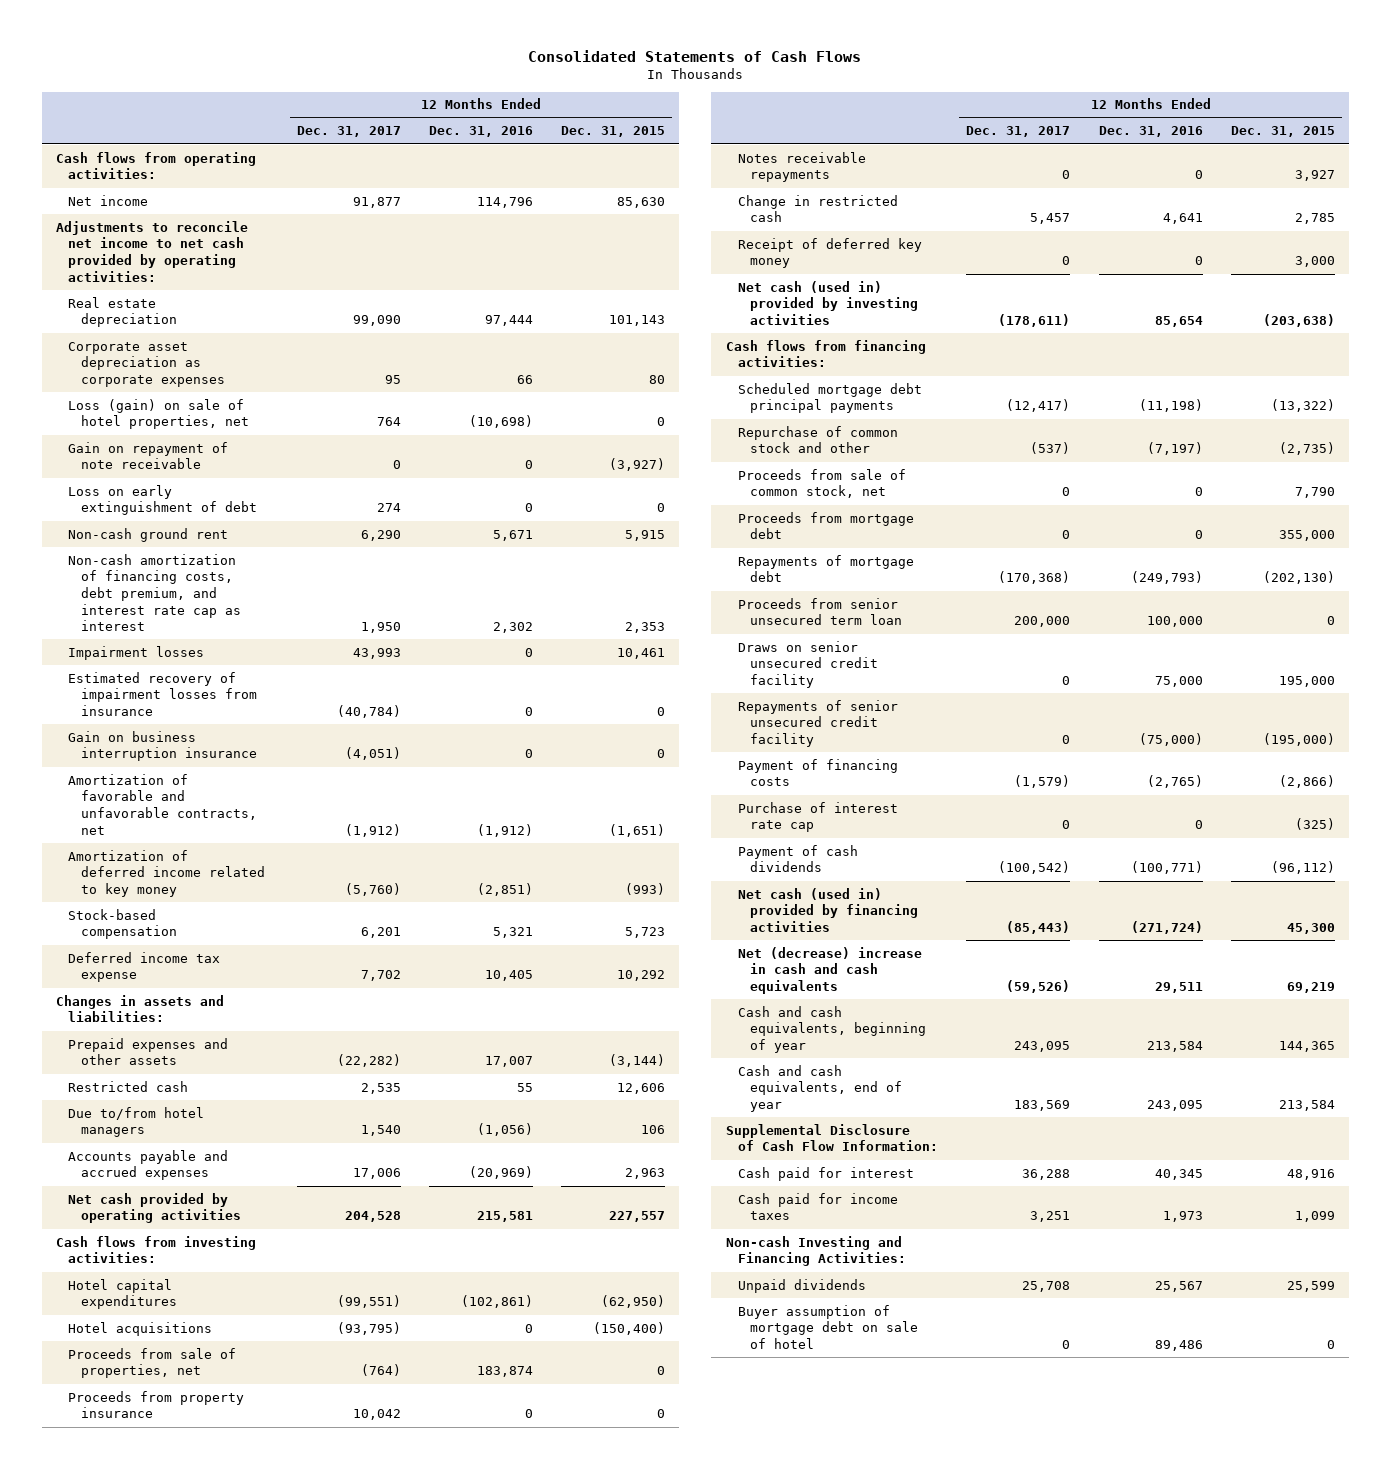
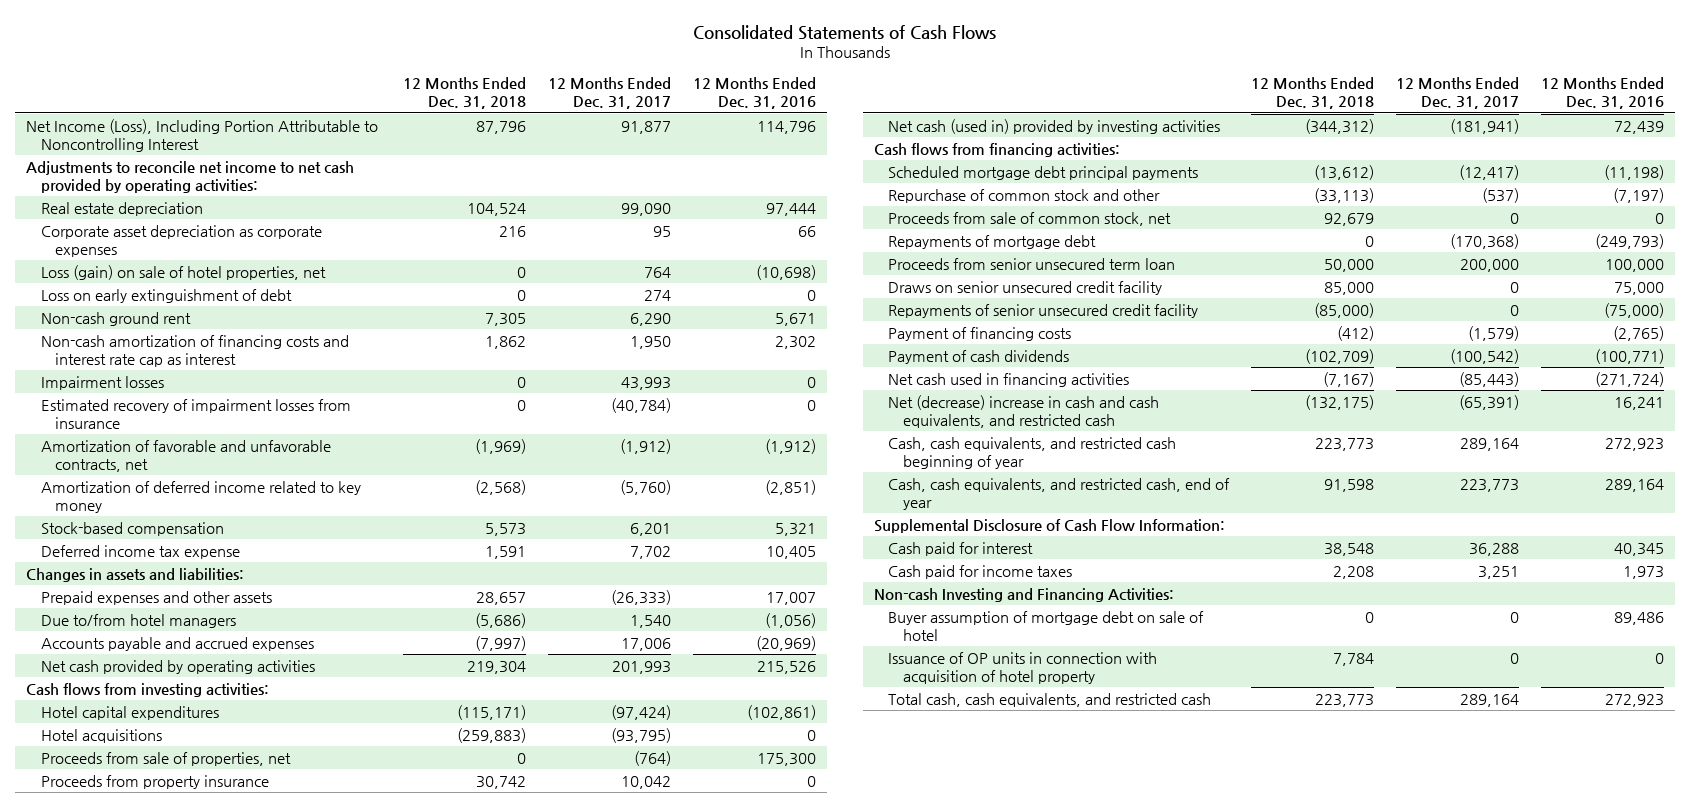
[561,126,666,138] Dec. 31, 2015 -> none
none -> [403,77,527,110] 12 Months Ended Dec. 31, 2018
[56,151,257,180] Cash flows from operating activities: -> none
[68,194,149,206] Net income -> [26,118,379,152] Net Income (Loss), Including Portion Attributable to Noncontrolling Interest
[68,441,229,470] Gain on repayment of note receivable -> none
[68,553,241,632] Non-cash amortization of financing costs, debt premium, and interest rate cap as interest -> [40,334,349,367] Non-cash amortization of financing costs and interest rate cap as interest
[68,730,257,762] Gain on business interruption insurance -> none
[68,1080,189,1092] Restricted cash -> none
[336,1054,401,1068] (22,282) -> [611,589,672,605] (26,333)
[344,1211,401,1223] 204,528 -> [612,660,672,674] 201,993
[476,1211,533,1223] 215,581 -> [756,660,816,674] 215,526
[336,1295,401,1309] (99,551) -> [611,704,672,720] (97,424)
[476,1366,533,1378] 183,874 -> [756,752,816,766] 175,300
[737,151,866,183] Notes receivable repayments -> none
[737,194,898,223] Change in restricted cash -> none
[737,237,922,269] Receipt of deferred key money -> none
[998,313,1071,327] (178,611) -> [1449,118,1519,134] (181,941)
[1154,315,1203,327] 85,654 -> [1613,120,1664,134] 72,439
[737,511,914,540] Proceeds from mortgage debt -> none
[737,801,898,833] Purchase of interest rate cap -> none
[737,887,919,932] Net cash (used in) provided by financing activities -> [888,372,1130,387] Net cash used in financing activities
[737,946,922,994] Net (decrease) increase in cash and cash equivalents -> [888,394,1160,428] Net (decrease) increase in cash and cash equivalents, and restricted cash
[1006,979,1071,993] (59,526) -> [1458,394,1519,410] (65,391)
[1154,981,1203,993] 29,511 -> [1613,396,1664,410] 16,241
[737,1005,927,1053] Cash and cash equivalents, beginning of year -> [888,436,1177,469] Cash, cash equivalents, and restricted cash beginning of year
[1014,1040,1071,1052] 243,095 -> [1459,437,1519,451] 289,164
[1146,1040,1203,1052] 213,584 -> [1604,437,1664,451] 272,923
[737,1064,903,1112] Cash and cash equivalents, end of year -> [888,477,1231,510] Cash, cash equivalents, and restricted cash, end of year
[1014,1099,1071,1111] 183,569 -> [1459,478,1519,492] 223,773
[1146,1099,1203,1111] 243,095 -> [1604,478,1664,492] 289,164
[737,1278,866,1293] Unpaid dividends -> none
none -> [888,651,1158,684] Issuance of OP units in connection with acquisition of hotel property
none -> [888,692,1212,707] Total cash, cash equivalents, and restricted cash

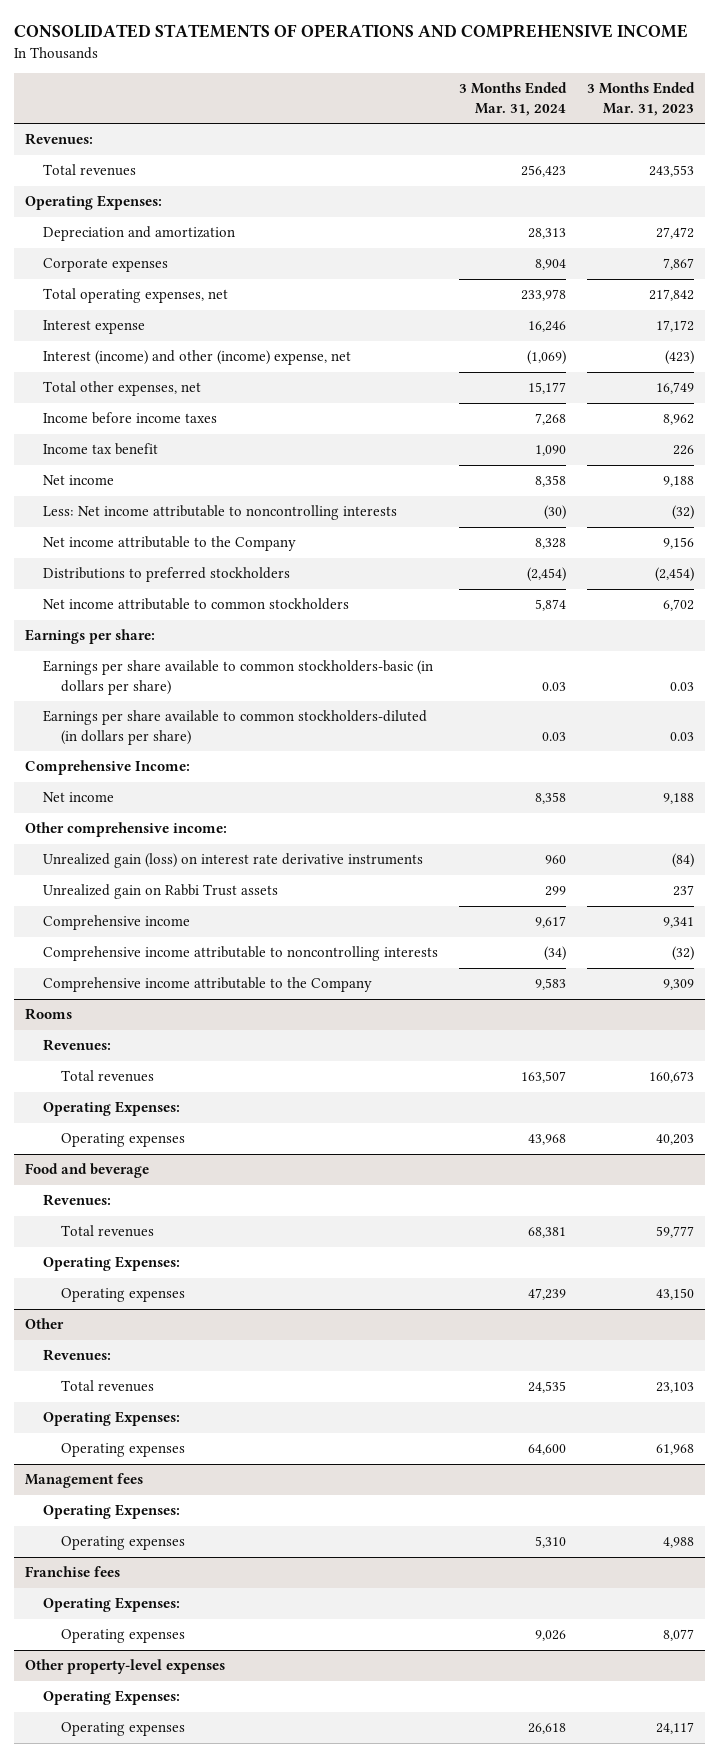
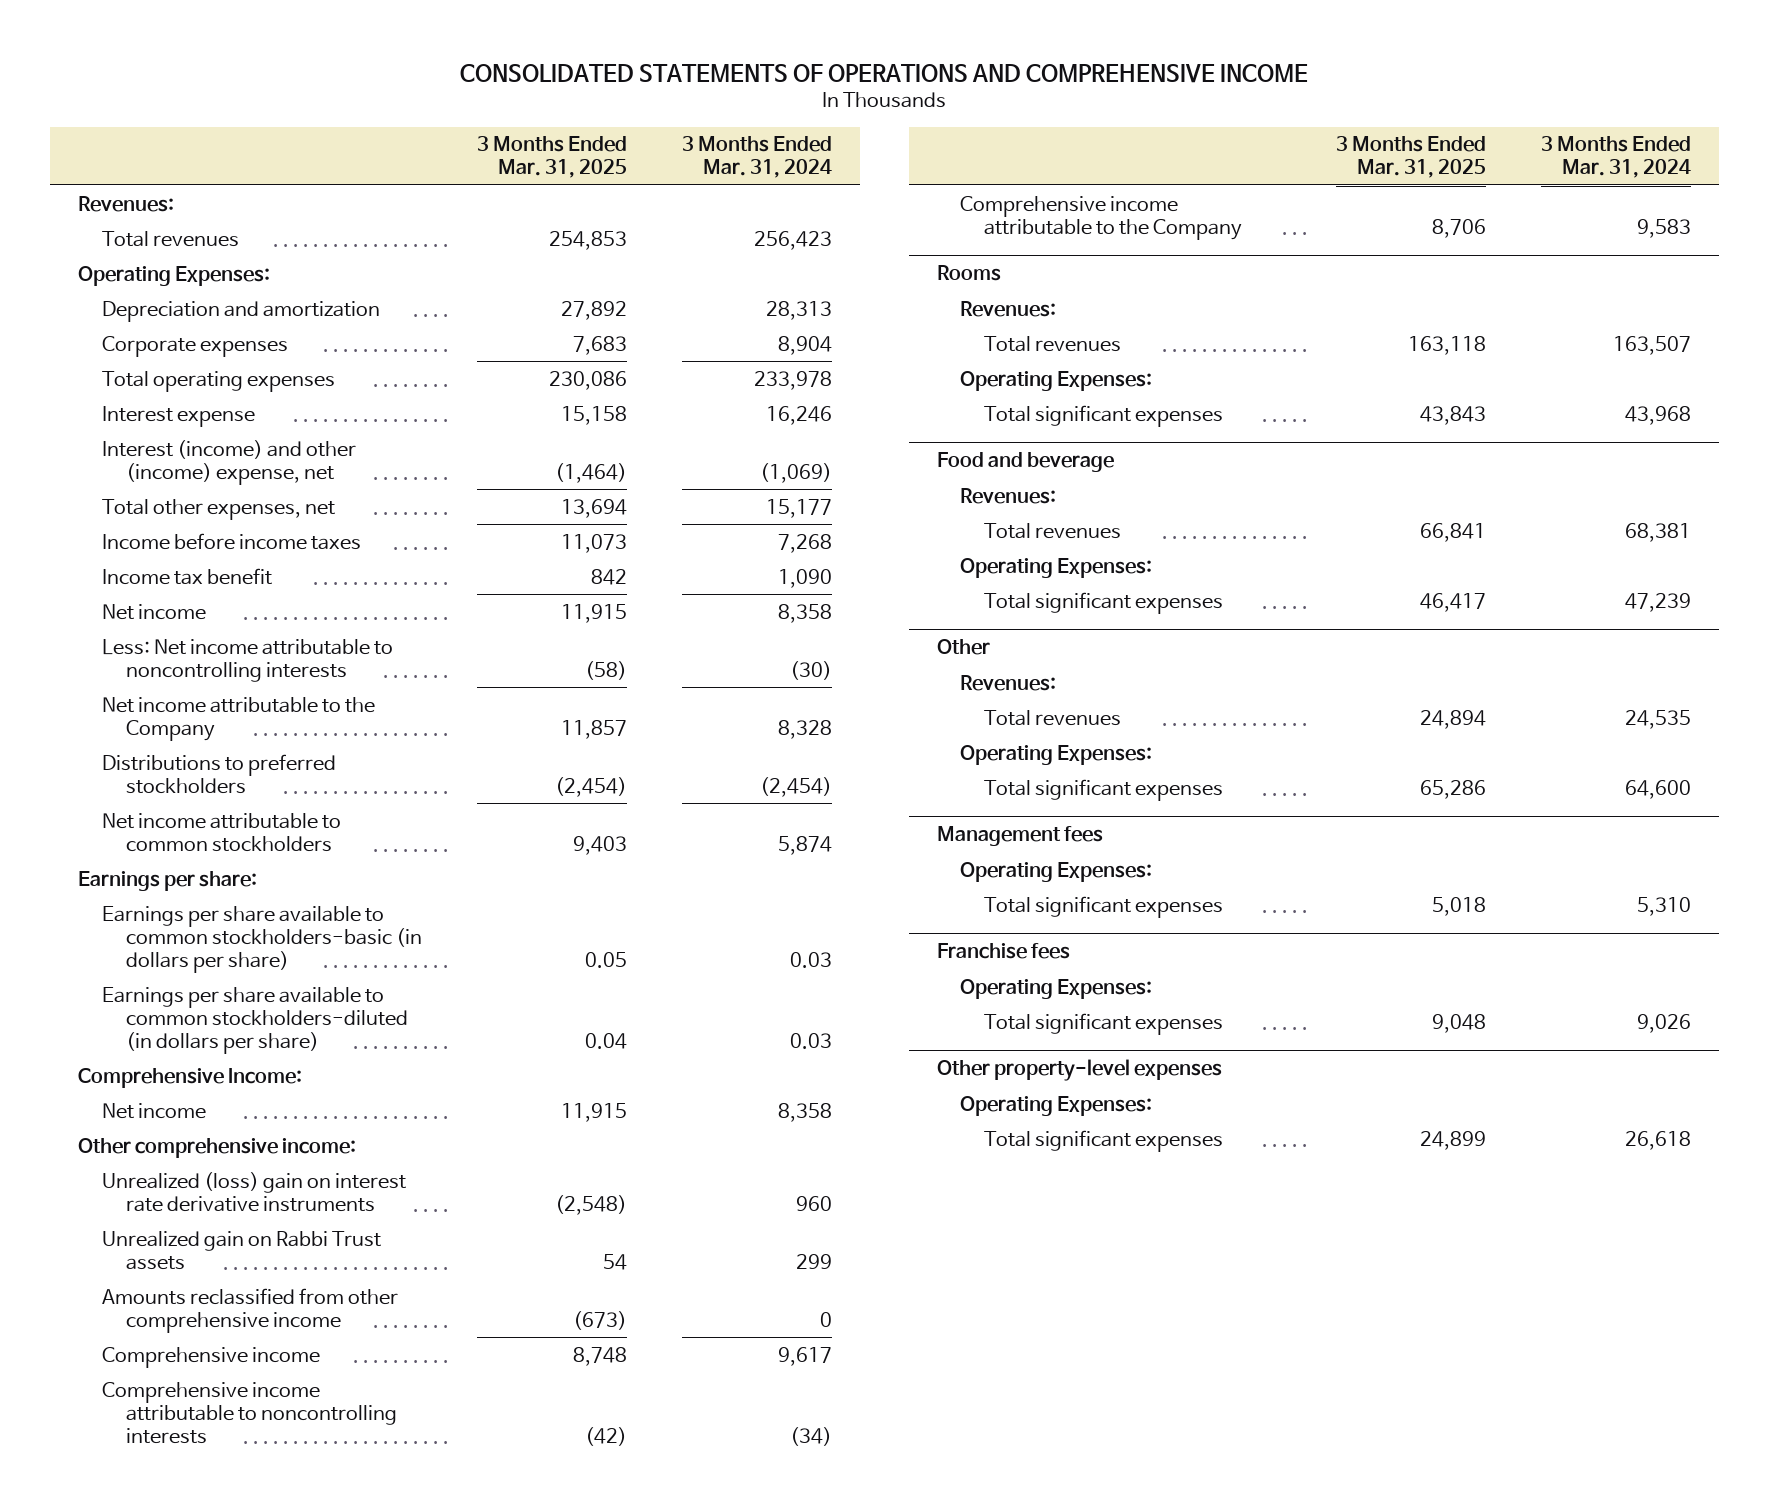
[587,82,696,116] 3 Months Ended Mar. 31, 2023 -> none
none -> [476,136,627,179] 3 Months Ended Mar. 31, 2025
[42,288,228,304] Total operating expenses, net -> [101,370,335,392] Total operating expenses
[42,853,423,869] Unrealized gain (loss) on interest rate derivative instruments -> [101,1171,406,1212] Unrealized (loss) gain on interest rate derivative instruments
none -> [101,1287,398,1333] Amounts reclassified from other comprehensive income
[60,1133,185,1148] Operating expenses -> [984,404,1224,427] Total significant expenses
[60,1288,185,1303] Operating expenses -> [984,591,1224,614] Total significant expenses
[60,1443,185,1458] Operating expenses -> [984,778,1224,801] Total significant expenses
[60,1536,185,1551] Operating expenses -> [984,895,1224,918] Total significant expenses
[60,1629,185,1644] Operating expenses -> [984,1012,1224,1035] Total significant expenses
[60,1722,185,1737] Operating expenses -> [984,1129,1224,1152] Total significant expenses

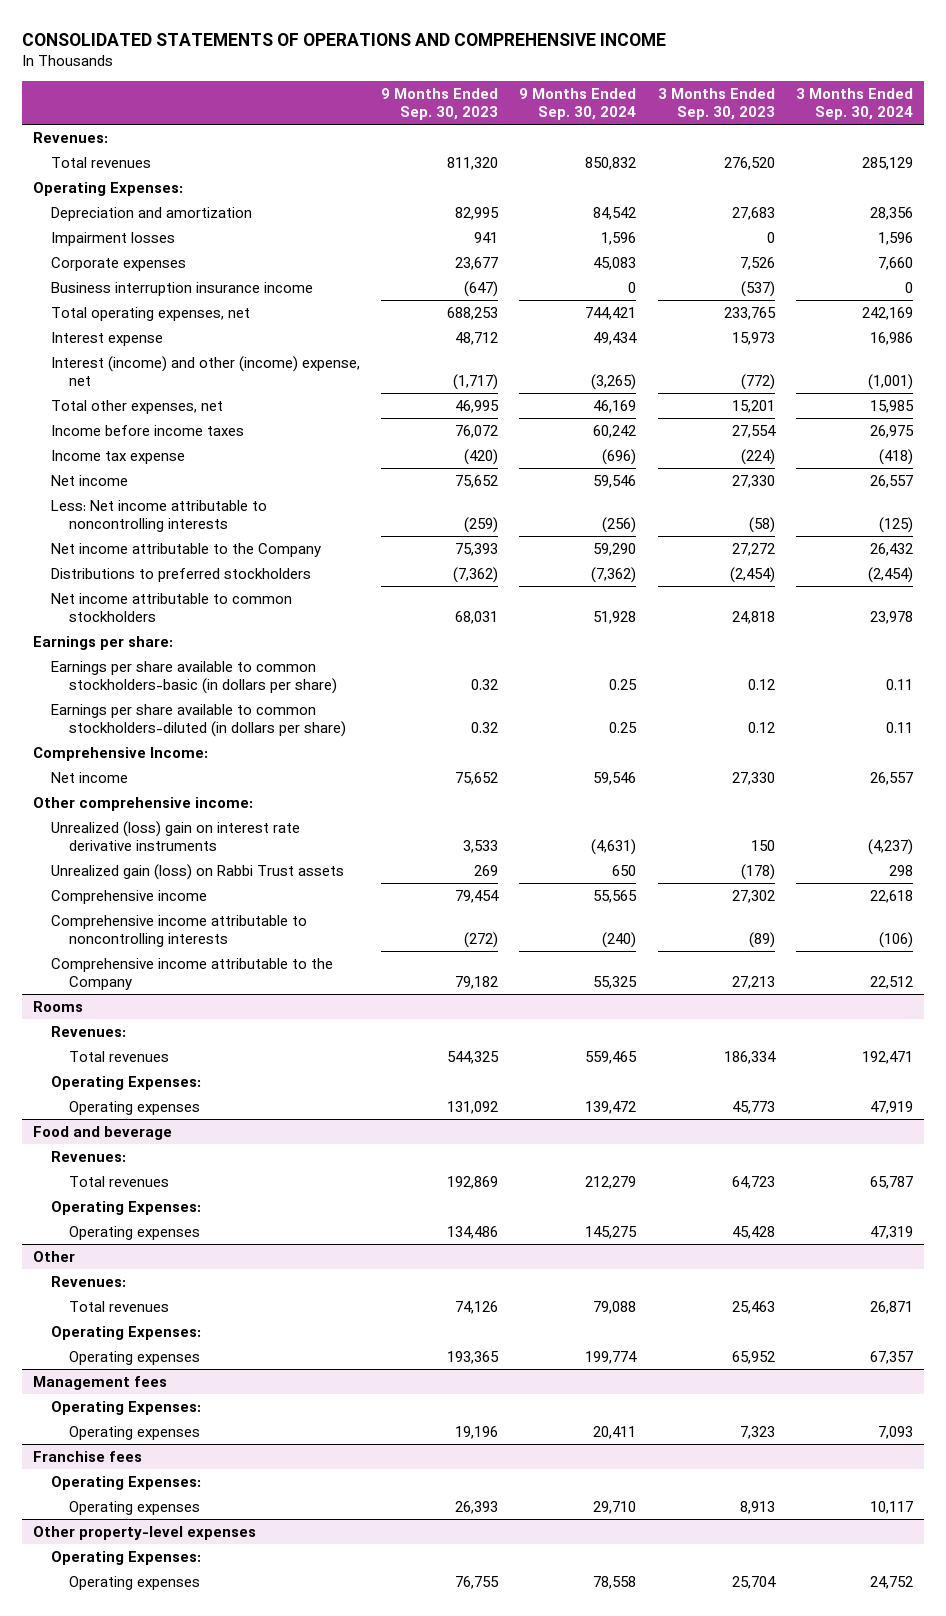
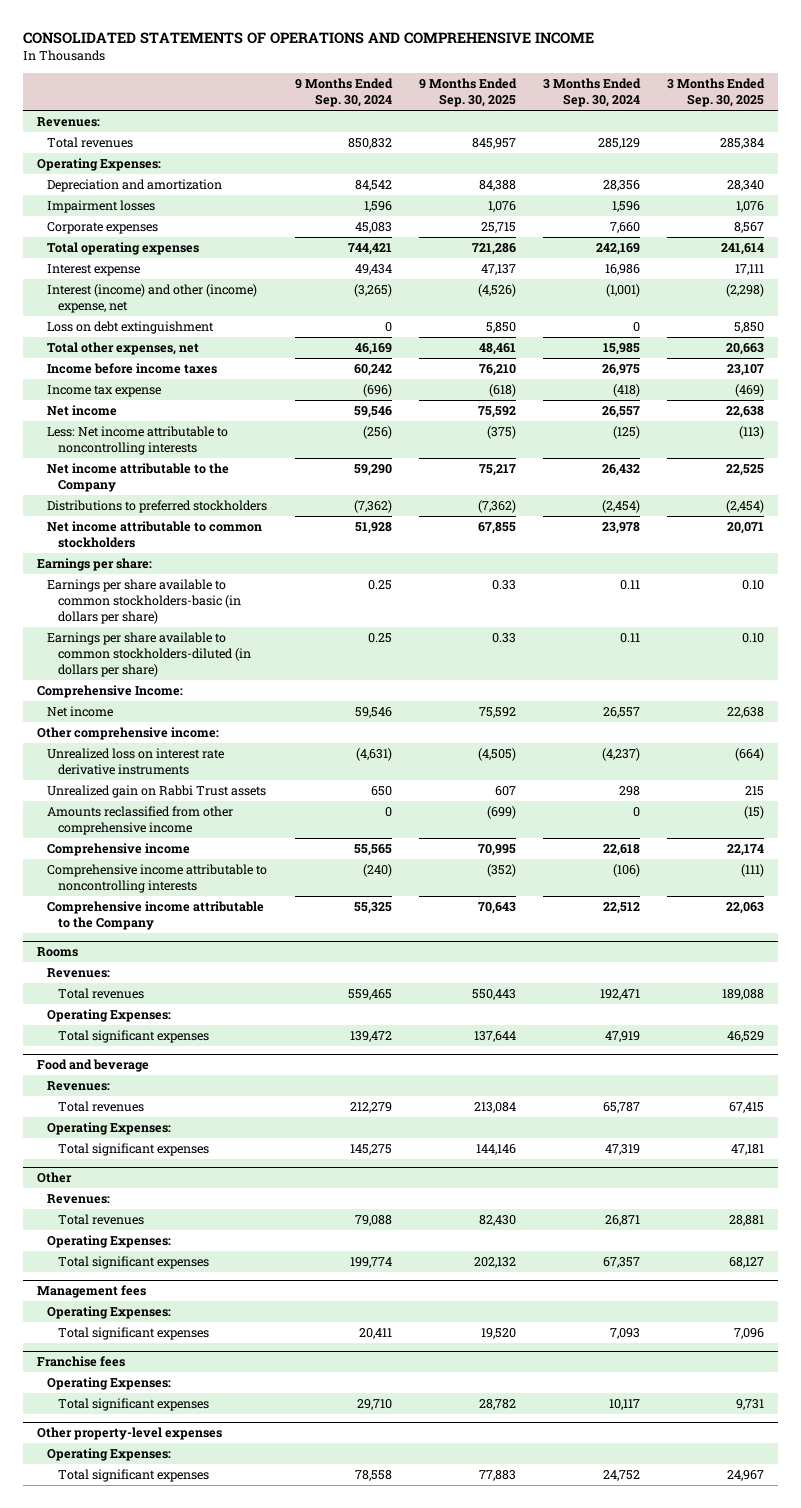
[381,88,499,121] 9 Months Ended Sep. 30, 2023 -> none
[657,88,775,121] 3 Months Ended Sep. 30, 2023 -> none
none -> [418,77,517,108] 9 Months Ended Sep. 30, 2025
none -> [667,77,766,108] 3 Months Ended Sep. 30, 2025
[50,282,313,297] Business interruption insurance income -> none
[50,307,250,322] Total operating expenses, net -> [47,242,200,256] Total operating expenses
none -> [47,321,215,335] Loss on debt extinguishment
[50,821,300,851] Unrealized (loss) gain on interest rate derivative instruments -> [47,748,225,776] Unrealized loss on interest rate derivative instruments
[50,864,344,881] Unrealized gain (loss) on Rabbi Trust assets -> [47,785,267,799] Unrealized gain on Rabbi Trust assets
none -> [47,806,234,836] Amounts reclassified from other comprehensive income
[68,1101,200,1116] Operating expenses -> [58,1030,210,1044] Total significant expenses
[68,1226,200,1241] Operating expenses -> [58,1143,210,1157] Total significant expenses
[68,1351,200,1366] Operating expenses -> [58,1256,210,1270] Total significant expenses
[68,1426,200,1441] Operating expenses -> [58,1327,210,1341] Total significant expenses
[68,1501,200,1516] Operating expenses -> [58,1398,210,1412] Total significant expenses
[68,1576,200,1591] Operating expenses -> [58,1469,210,1483] Total significant expenses

